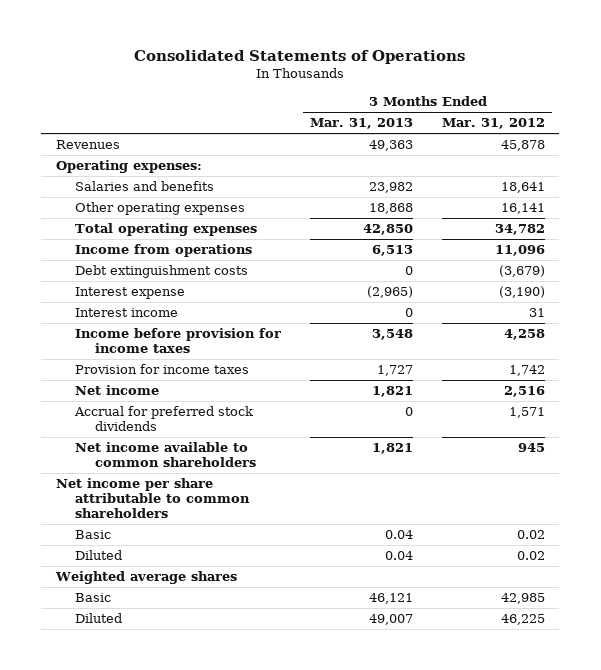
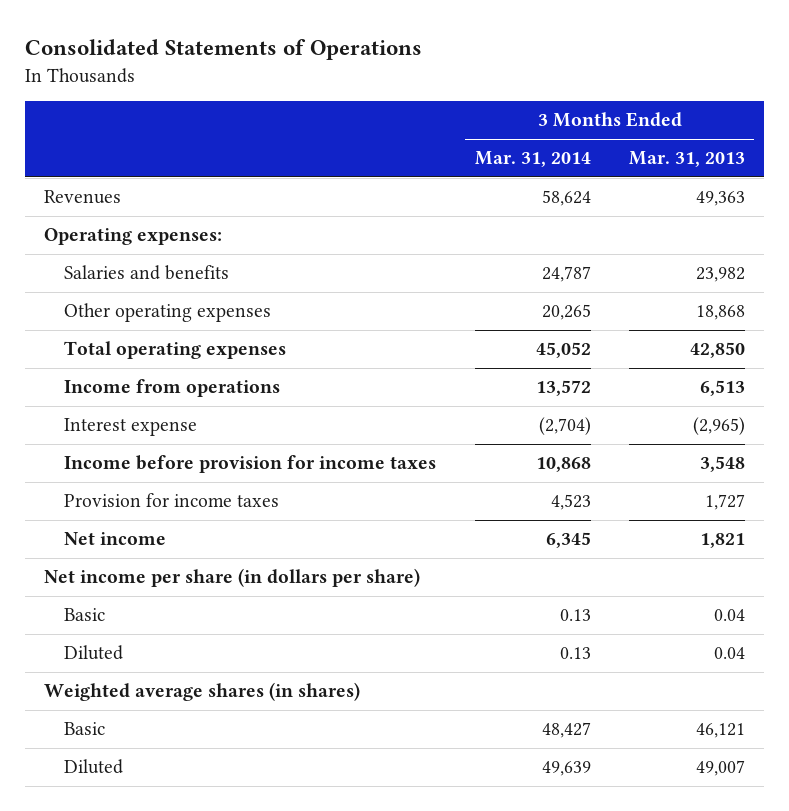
[442,118,546,130] Mar. 31, 2012 -> none
none -> [474,151,591,168] Mar. 31, 2014
[75,265,249,279] Debt extinguishment costs -> none
[75,308,179,318] Interest income -> none
[74,406,254,432] Accrual for preferred stock dividends -> none
[75,442,256,468] Net income available to common shareholders -> none
[55,478,251,519] Net income per share attributable to common shareholders -> [44,568,421,588] Net income per share (in dollars per share)
[54,571,237,585] Weighted average shares -> [44,682,361,702] Weighted average shares (in shares)

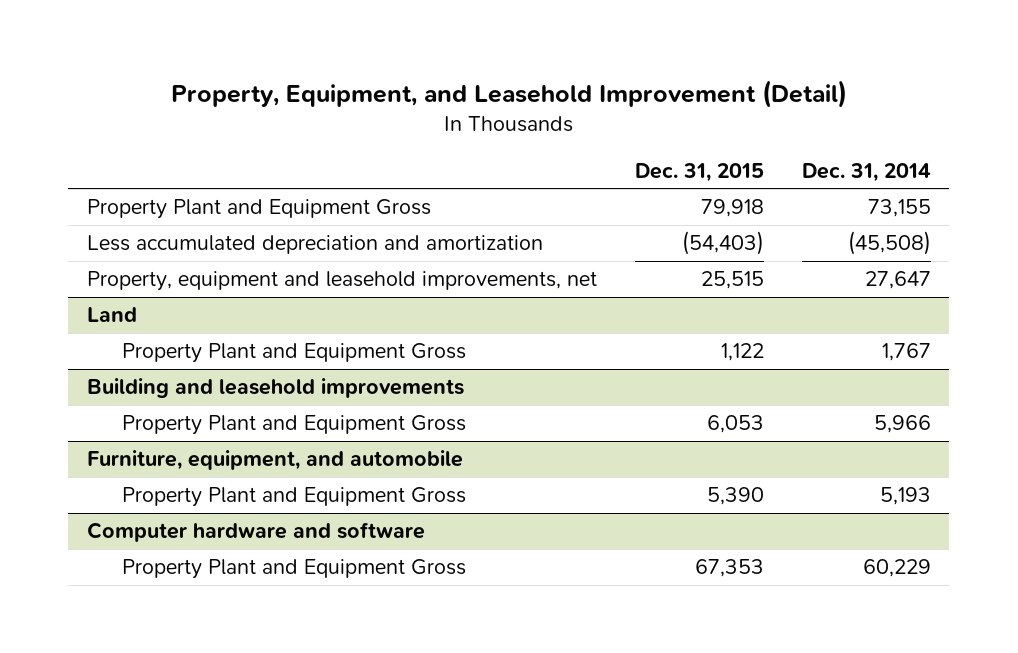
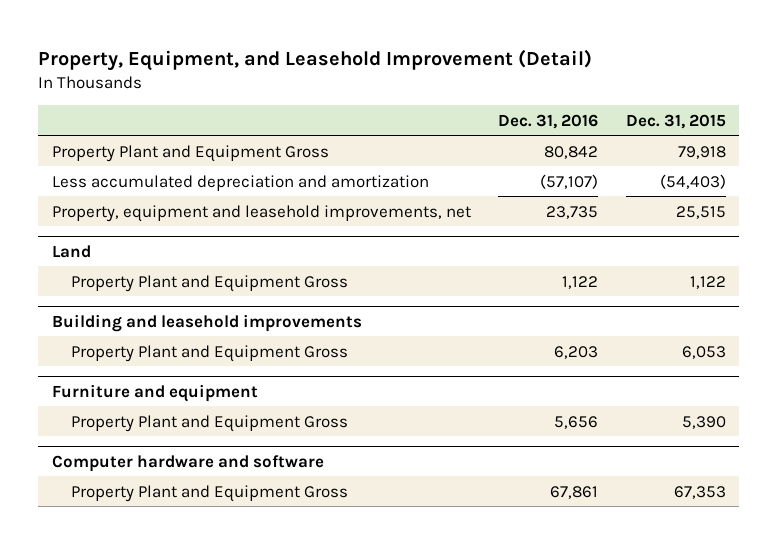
[801,162,931,182] Dec. 31, 2014 -> none
none -> [498,113,599,129] Dec. 31, 2016
[87,450,464,471] Furniture, equipment, and automobile -> [51,383,258,402] Furniture and equipment

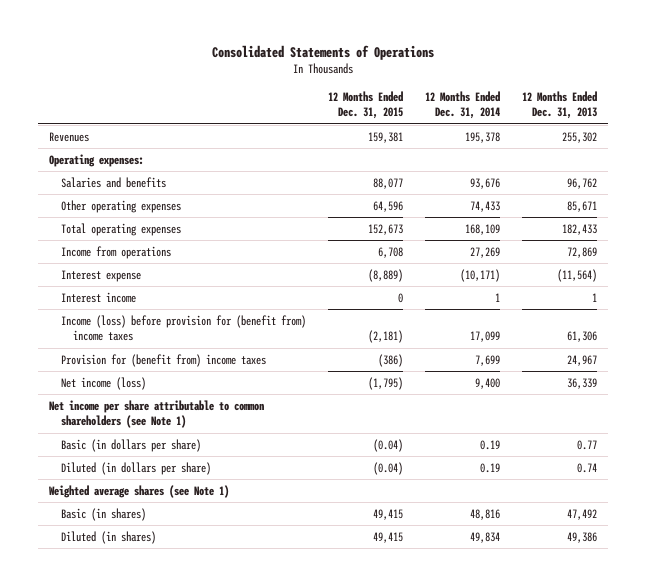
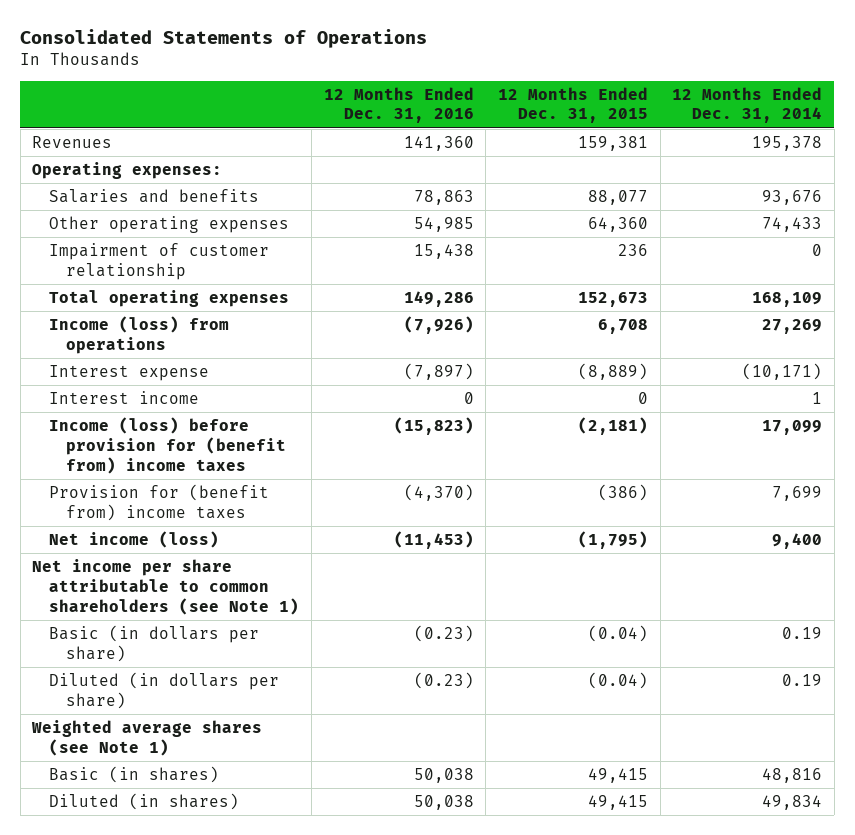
[521,91,597,120] 12 Months Ended Dec. 31, 2013 -> none
none -> [323,86,474,124] 12 Months Ended Dec. 31, 2016
[372,200,403,212] 64,596 -> [587,217,648,233] 64,360
none -> [49,243,270,280] Impairment of customer relationship
[60,245,171,259] Income from operations -> [49,316,230,354] Income (loss) from operations

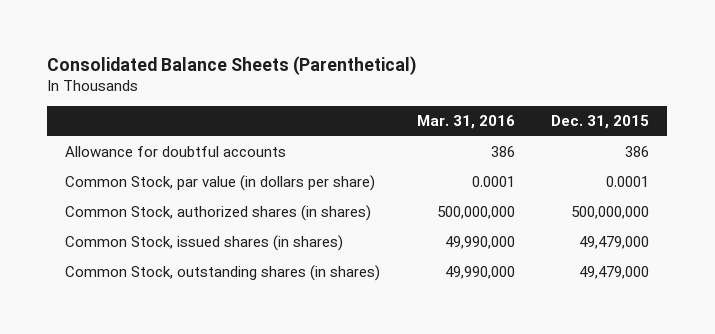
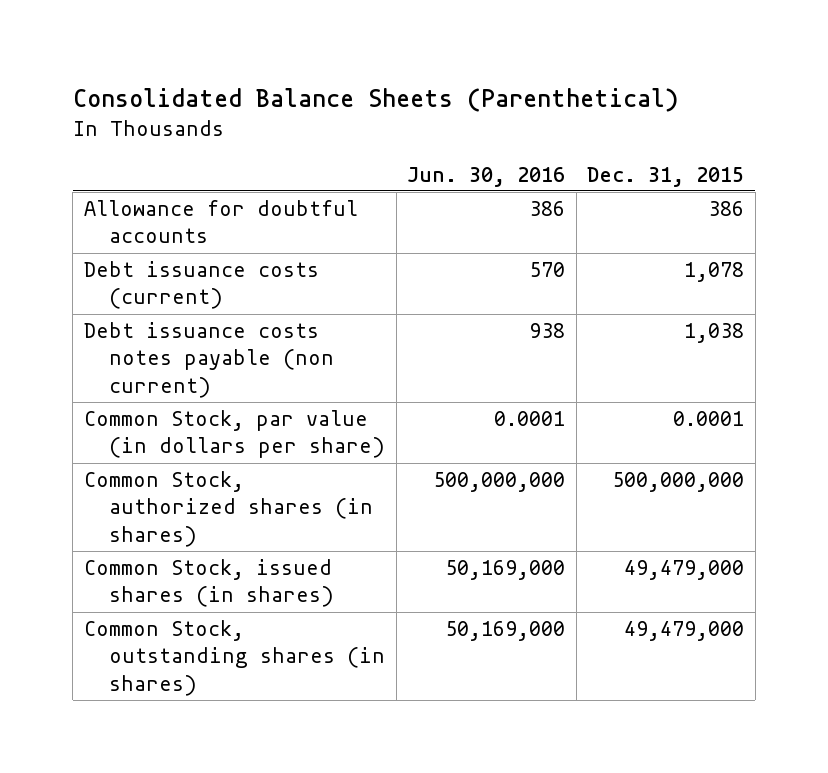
[416,115,515,130] Mar. 31, 2016 -> none
none -> [407,166,566,187] Jun. 30, 2016
none -> [83,261,319,310] Debt issuance costs (current)
none -> [83,322,335,398] Debt issuance costs notes payable (non current)

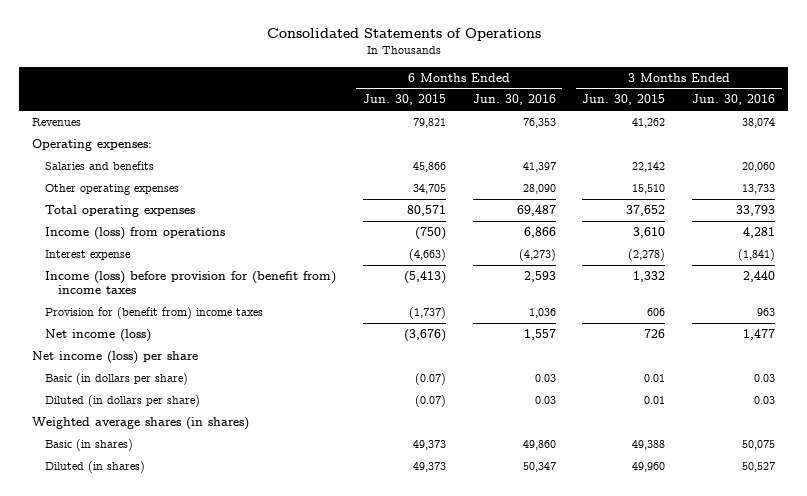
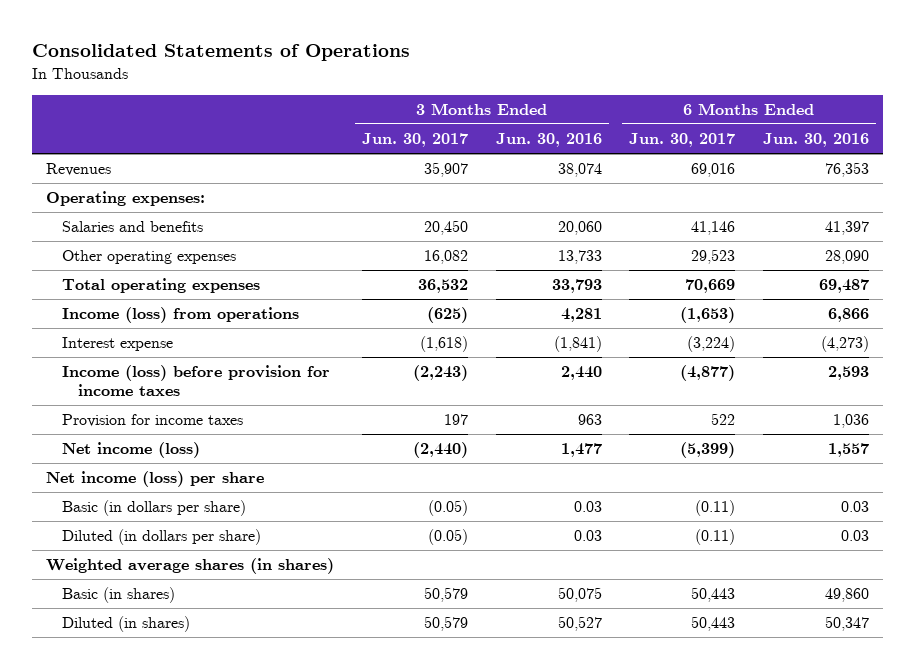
[362,94,446,106] Jun. 30, 2015 -> none
[582,94,666,106] Jun. 30, 2015 -> none
none -> [361,133,468,148] Jun. 30, 2017
none -> [629,133,736,148] Jun. 30, 2017
[45,271,337,295] Income (loss) before provision for (benefit from) income taxes -> [62,365,331,397] Income (loss) before provision for income taxes
[45,307,264,320] Provision for (benefit from) income taxes -> [62,414,244,428] Provision for income taxes

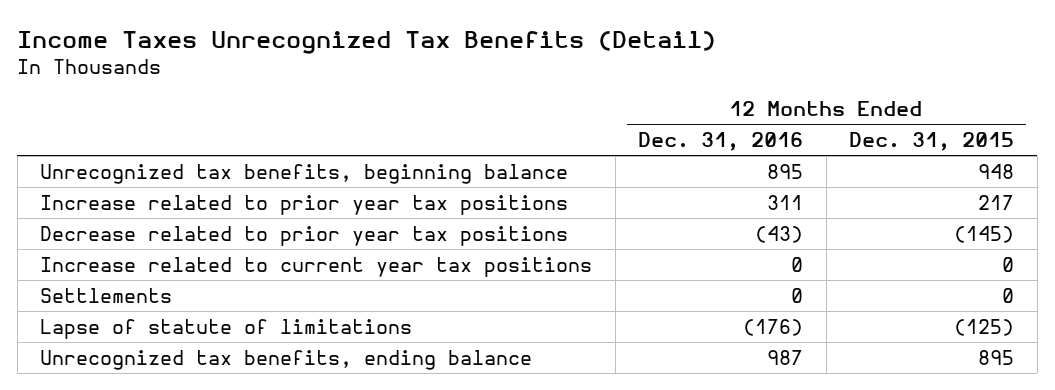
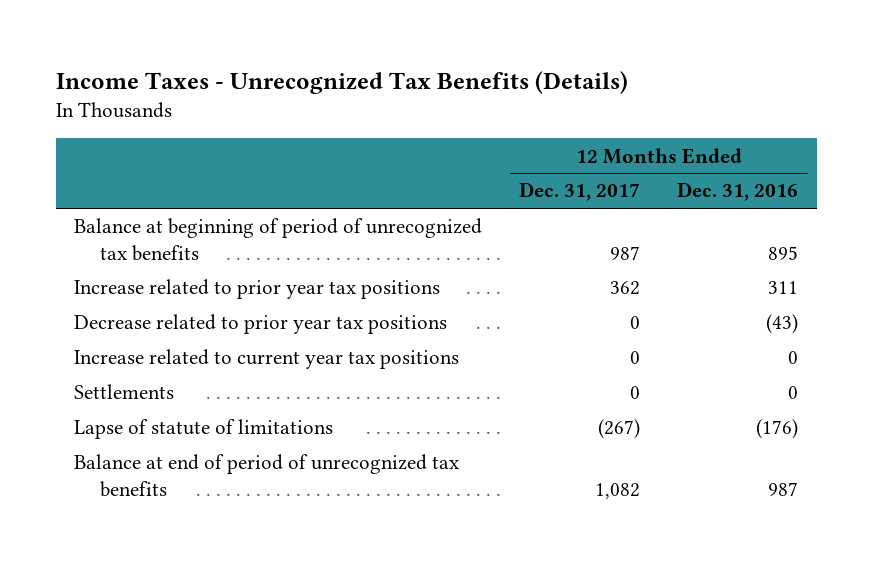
[17,30,717,54] Income Taxes Unrecognized Tax Benefits (Detail) -> [55,70,628,94] Income Taxes - Unrecognized Tax Benefits (Details)
[849,132,1015,152] Dec. 31, 2015 -> none
none -> [519,182,641,202] Dec. 31, 2017
[40,163,569,184] Unrecognized tax benefits, beginning balance -> [74,218,483,261] Balance at beginning of period of unrecognized tax benefits
[40,349,533,370] Unrecognized tax benefits, ending balance -> [74,454,460,497] Balance at end of period of unrecognized tax benefits

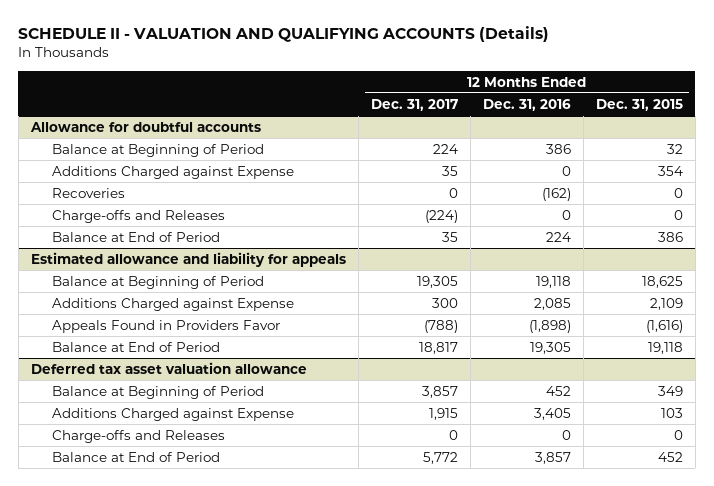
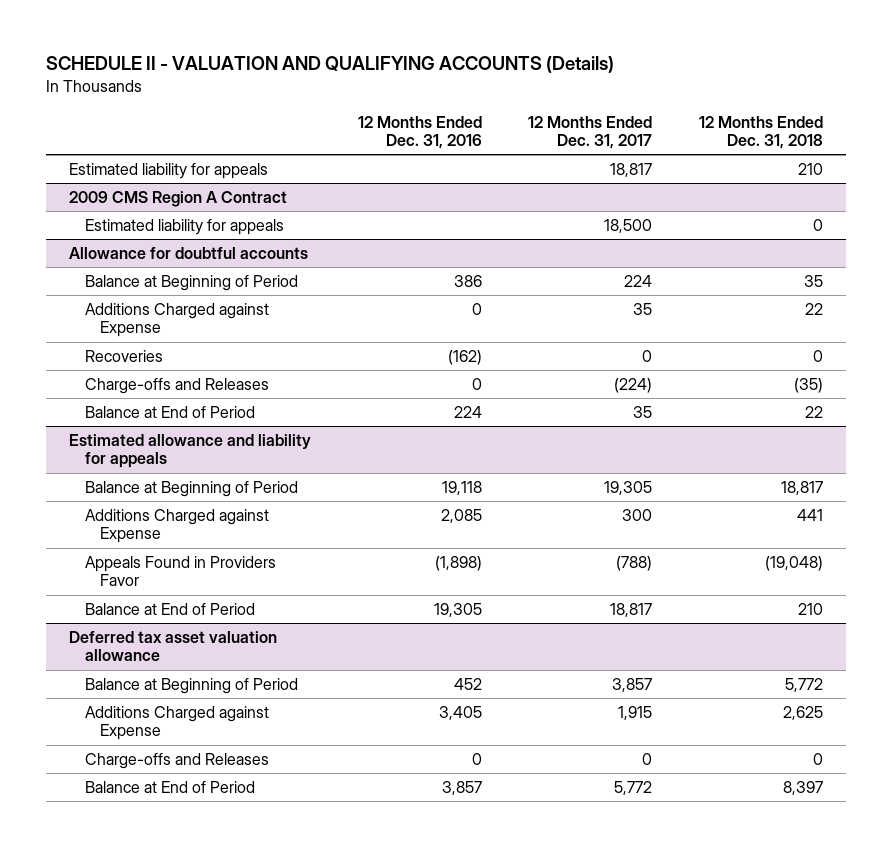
[595,98,683,111] Dec. 31, 2015 -> none
none -> [698,115,823,150] 12 Months Ended Dec. 31, 2018
none -> [69,162,269,179] Estimated liability for appeals
none -> [69,190,288,207] 2009 CMS Region A Contract
none -> [84,218,284,235] Estimated liability for appeals

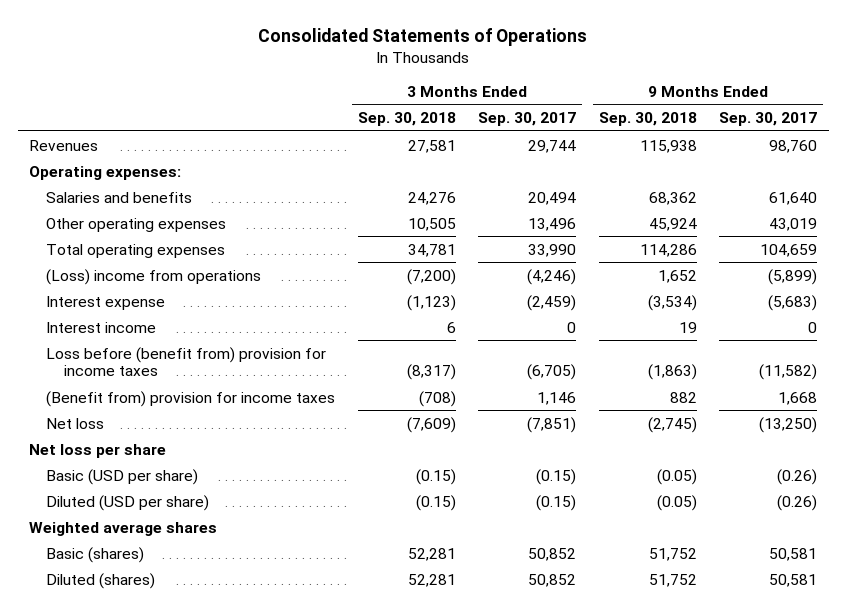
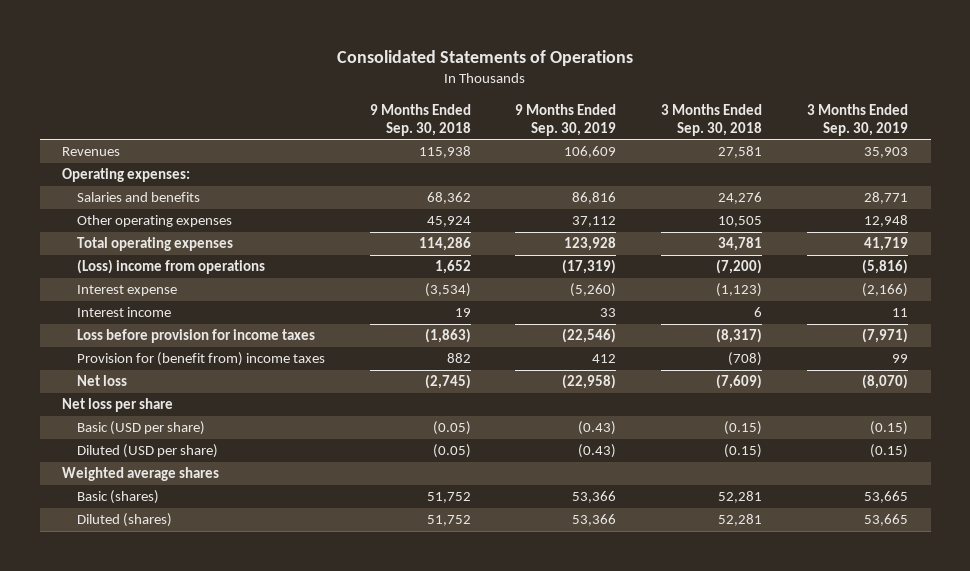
[478,112,577,127] Sep. 30, 2017 -> none
[719,112,818,127] Sep. 30, 2017 -> none
none -> [515,103,617,136] 9 Months Ended Sep. 30, 2019
none -> [807,103,909,136] 3 Months Ended Sep. 30, 2019
[46,346,327,377] Loss before (benefit from) provision for income taxes -> [76,329,315,344] Loss before provision for income taxes
[46,390,336,407] (Benefit from) provision for income taxes -> [76,352,325,367] Provision for (benefit from) income taxes

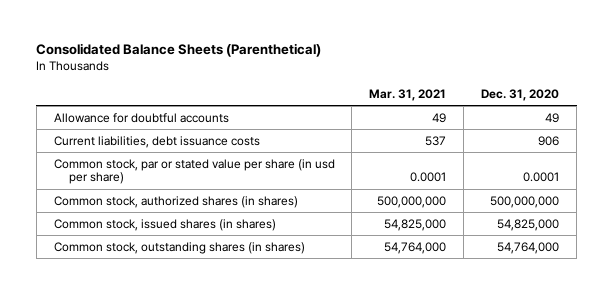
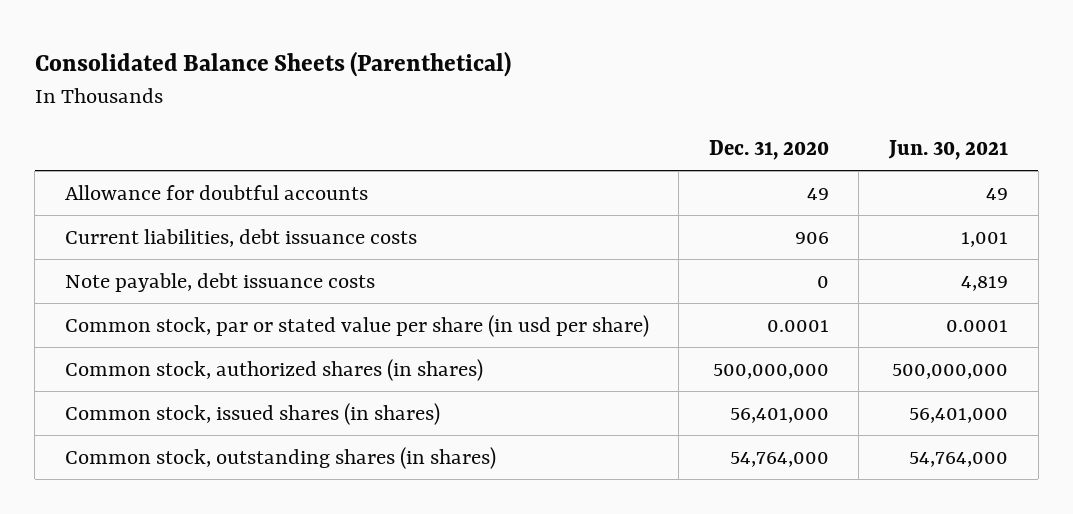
[369,88,447,101] Mar. 31, 2021 -> none
none -> [888,139,1009,160] Jun. 30, 2021
none -> [64,272,375,292] Note payable, debt issuance costs
[497,218,560,231] 54,825,000 -> [729,407,829,423] 56,401,000

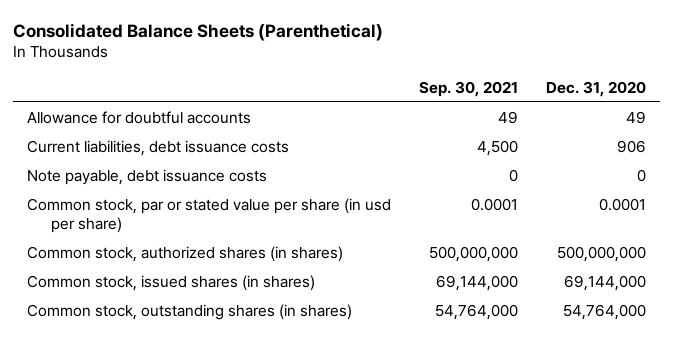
[888,139,1009,160] Jun. 30, 2021 -> none
none -> [418,80,518,97] Sep. 30, 2021
[729,407,829,423] 56,401,000 -> [564,275,647,292] 69,144,000

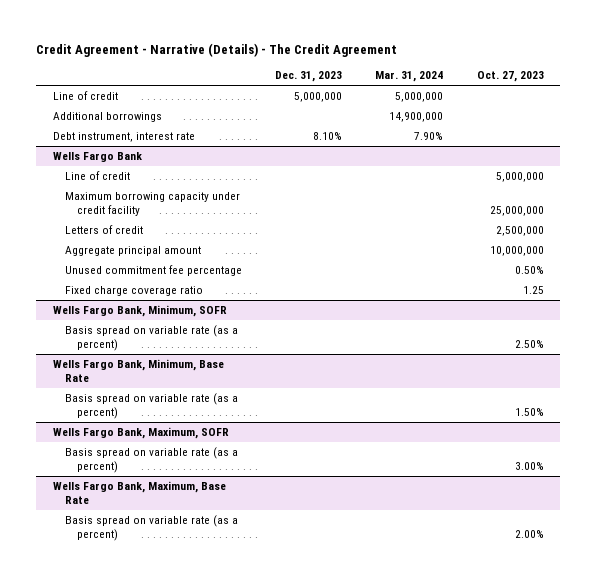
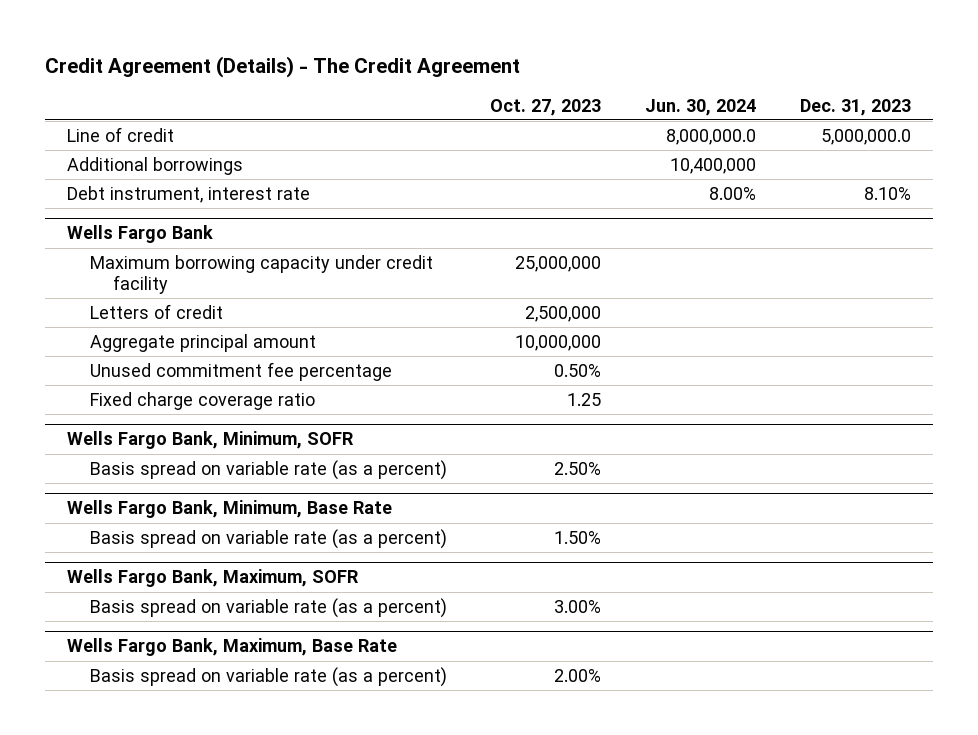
[36,43,398,58] Credit Agreement - Narrative (Details) - The Credit Agreement -> [44,55,520,78] Credit Agreement (Details) - The Credit Agreement
[375,71,444,83] Mar. 31, 2024 -> none
none -> [645,98,757,116] Jun. 30, 2024
[294,91,343,102] 5,000,000 -> [821,128,912,145] 5,000,000.0
[64,170,130,180] Line of credit -> none

